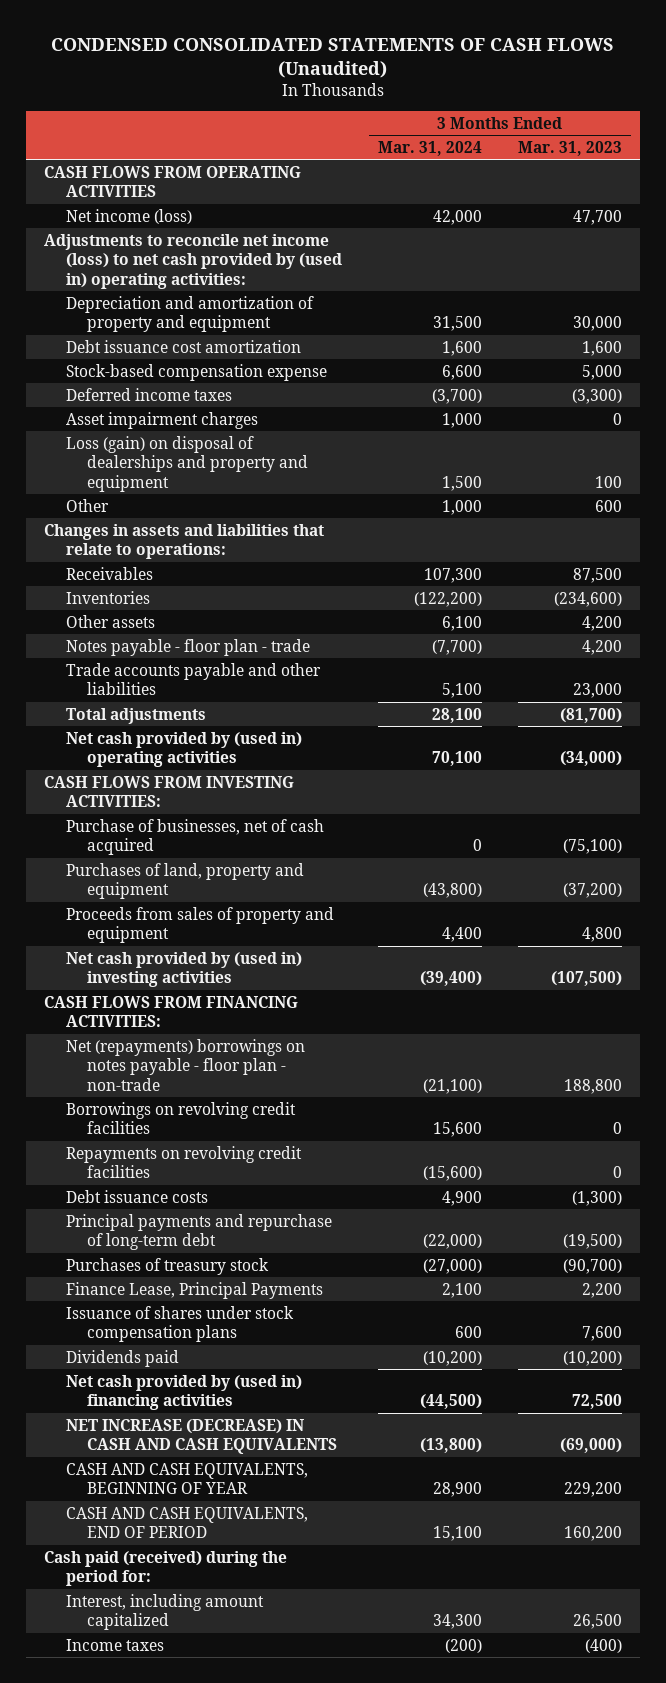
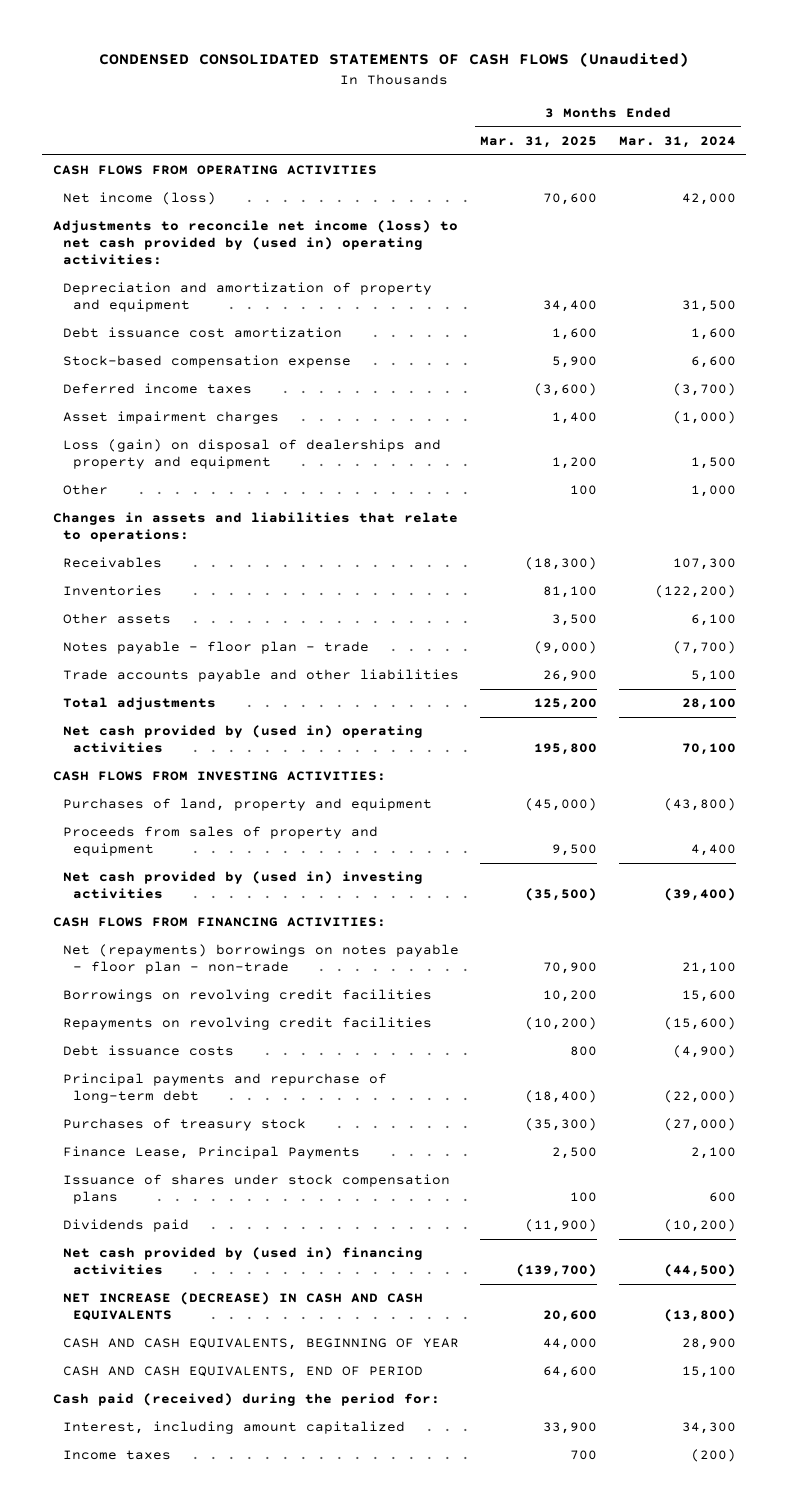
[517,140,622,156] Mar. 31, 2023 -> none
none -> [480,135,598,148] Mar. 31, 2025
[441,412,482,428] 1,000 -> [672,411,736,425] (1,000)
[65,818,324,856] Purchase of businesses, net of cash acquired -> none
[422,1078,482,1094] (21,100) -> [681,962,736,975] 21,100
[441,1190,482,1206] 4,900 -> [672,1045,736,1059] (4,900)

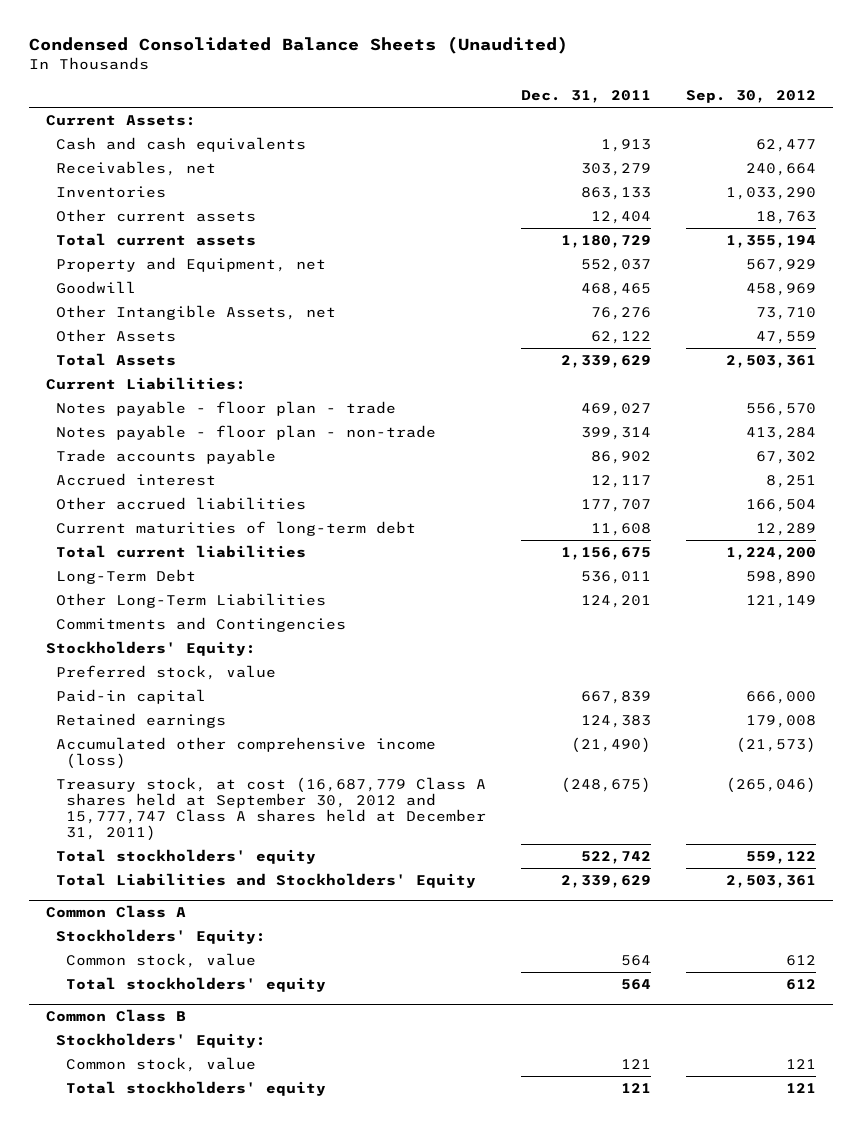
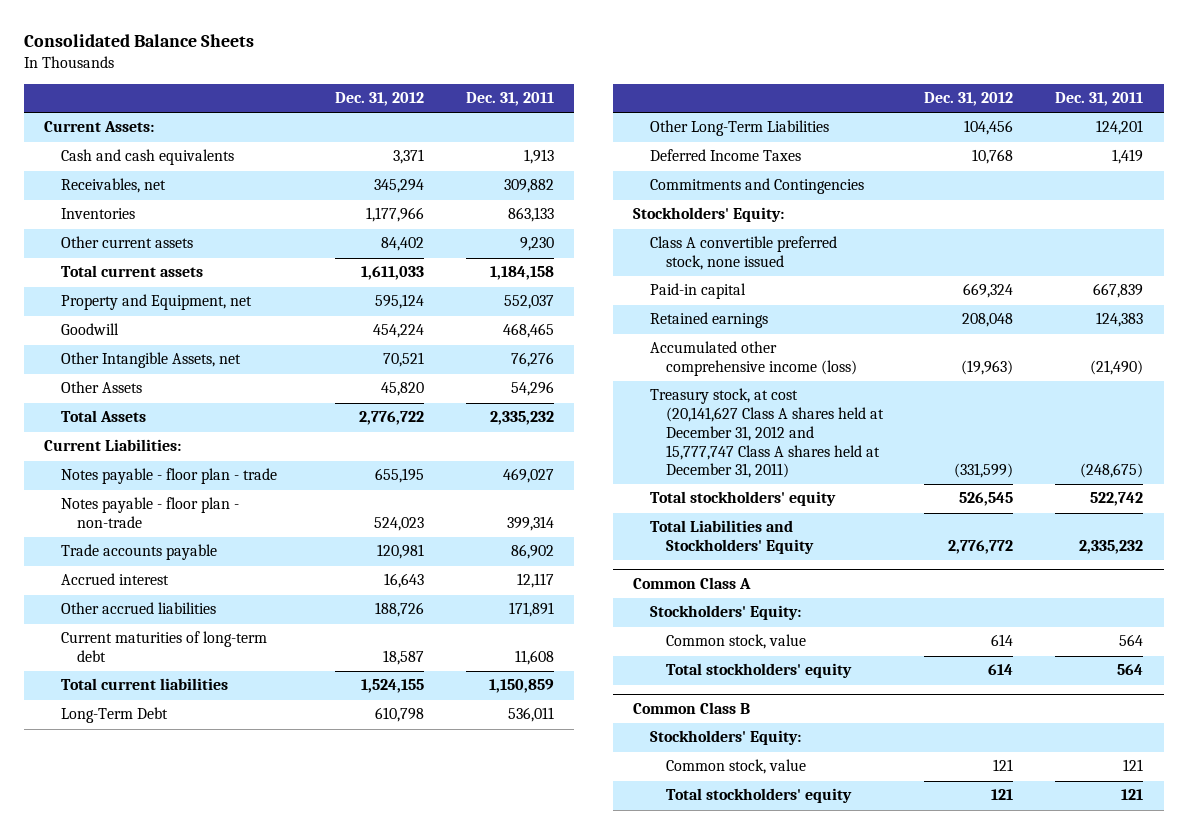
[28,36,568,55] Condensed Consolidated Balance Sheets (Unaudited) -> [23,34,254,48] Consolidated Balance Sheets
[685,89,816,103] Sep. 30, 2012 -> none
none -> [335,91,425,106] Dec. 31, 2012
[581,163,652,177] 303,279 -> [503,179,554,194] 309,882
[591,211,652,225] 12,404 -> [519,237,554,252] 9,230
[561,235,652,249] 1,180,729 -> [489,266,554,281] 1,184,158
[591,331,652,345] 62,122 -> [510,381,554,397] 54,296
[561,355,652,369] 2,339,629 -> [489,411,554,426] 2,335,232
[581,499,652,513] 177,707 -> [508,602,554,618] 171,891
[561,547,652,561] 1,156,675 -> [488,679,554,694] 1,150,859
none -> [649,149,801,162] Deferred Income Taxes
[56,665,277,681] Preferred stock, value -> [649,236,837,271] Class A convertible preferred stock, none issued
[56,777,487,842] Treasury stock, at cost (16,687,779 Class A shares held at September 30, 2012 and 15,777,747 Class A shares held at December 31, 2011) -> [649,388,885,479] Treasury stock, at cost (20,141,627 Class A shares held at December 31, 2012 and 15,777,747 Class A shares held at December 31, 2011)
[561,875,652,889] 2,339,629 -> [1078,540,1143,555] 2,335,232

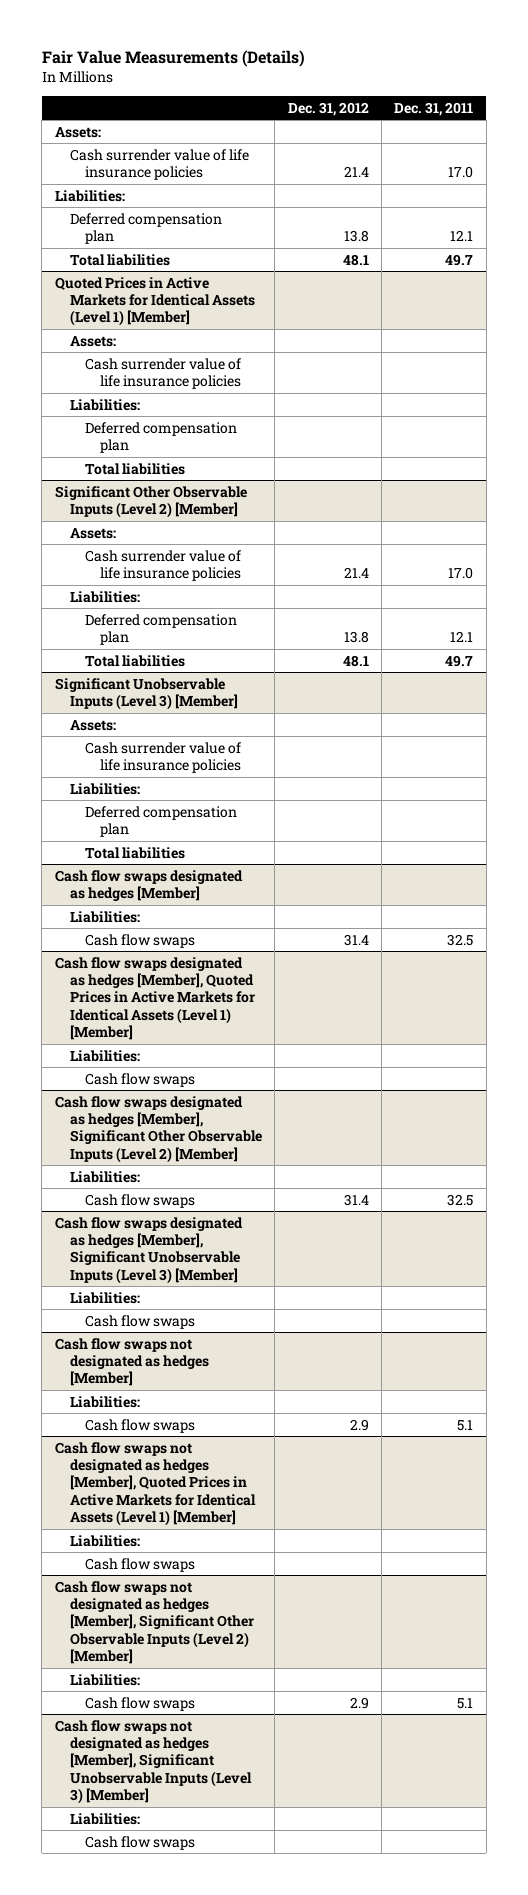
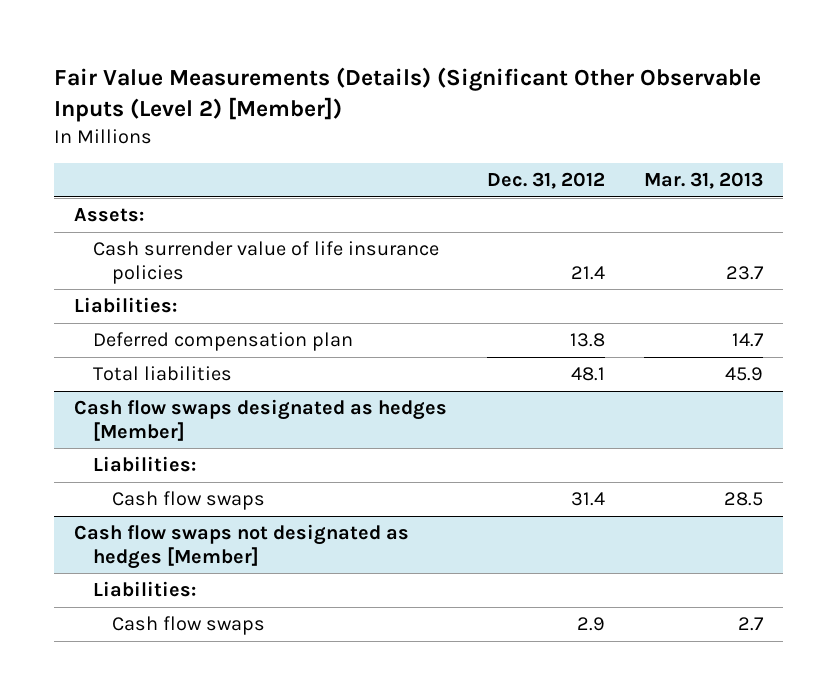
[41,50,305,68] Fair Value Measurements (Details) -> [54,67,762,123] Fair Value Measurements (Details) (Significant Other Observable Inputs (Level 2) [Member])
[394,101,474,116] Dec. 31, 2011 -> none
none -> [644,172,764,190] Mar. 31, 2013
[54,276,255,327] Quoted Prices in Active Markets for Identical Assets (Level 1) [Member] -> none
[69,335,116,347] Assets: -> none
[84,357,241,390] Cash surrender value of life insurance policies -> none
[69,398,140,411] Liabilities: -> none
[84,421,237,454] Deferred compensation plan -> none
[84,462,185,475] Total liabilities -> none
[54,485,247,519] Significant Other Observable Inputs (Level 2) [Member] -> none
[69,527,116,539] Assets: -> none
[84,549,241,582] Cash surrender value of life insurance policies -> none
[69,590,140,603] Liabilities: -> none
[84,613,237,646] Deferred compensation plan -> none
[84,654,185,667] Total liabilities -> none
[54,677,238,711] Significant Unobservable Inputs (Level 3) [Member] -> none
[69,719,116,731] Assets: -> none
[84,741,241,774] Cash surrender value of life insurance policies -> none
[69,782,140,795] Liabilities: -> none
[84,805,237,838] Deferred compensation plan -> none
[84,846,185,859] Total liabilities -> none
[54,956,255,1041] Cash flow swaps designated as hedges [Member], Quoted Prices in Active Markets for Identical Assets (Level 1) [Member] -> none
[69,1049,140,1062] Liabilities: -> none
[84,1072,195,1087] Cash flow swaps -> none
[54,1095,262,1163] Cash flow swaps designated as hedges [Member], Significant Other Observable Inputs (Level 2) [Member] -> none
[69,1170,140,1183] Liabilities: -> none
[84,1193,195,1208] Cash flow swaps -> none
[54,1216,243,1284] Cash flow swaps designated as hedges [Member], Significant Unobservable Inputs (Level 3) [Member] -> none
[69,1291,140,1304] Liabilities: -> none
[84,1314,195,1329] Cash flow swaps -> none
[54,1441,256,1527] Cash flow swaps not designated as hedges [Member], Quoted Prices in Active Markets for Identical Assets (Level 1) [Member] -> none
[69,1534,140,1547] Liabilities: -> none
[84,1557,195,1572] Cash flow swaps -> none
[54,1580,254,1665] Cash flow swaps not designated as hedges [Member], Significant Other Observable Inputs (Level 2) [Member] -> none
[69,1673,140,1686] Liabilities: -> none
[84,1696,195,1711] Cash flow swaps -> none
[54,1719,252,1805] Cash flow swaps not designated as hedges [Member], Significant Unobservable Inputs (Level 3) [Member] -> none
[69,1812,140,1825] Liabilities: -> none
[84,1835,195,1850] Cash flow swaps -> none

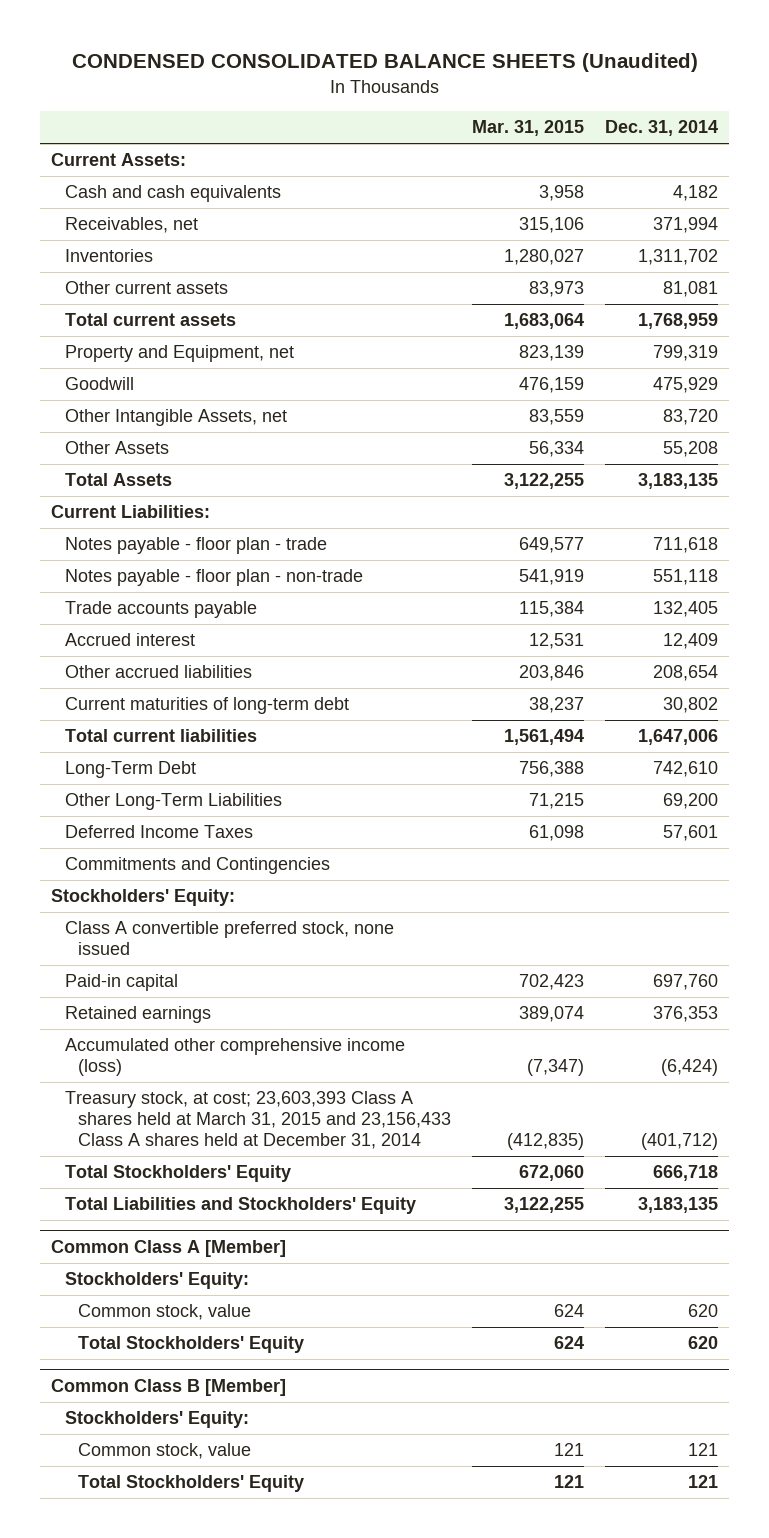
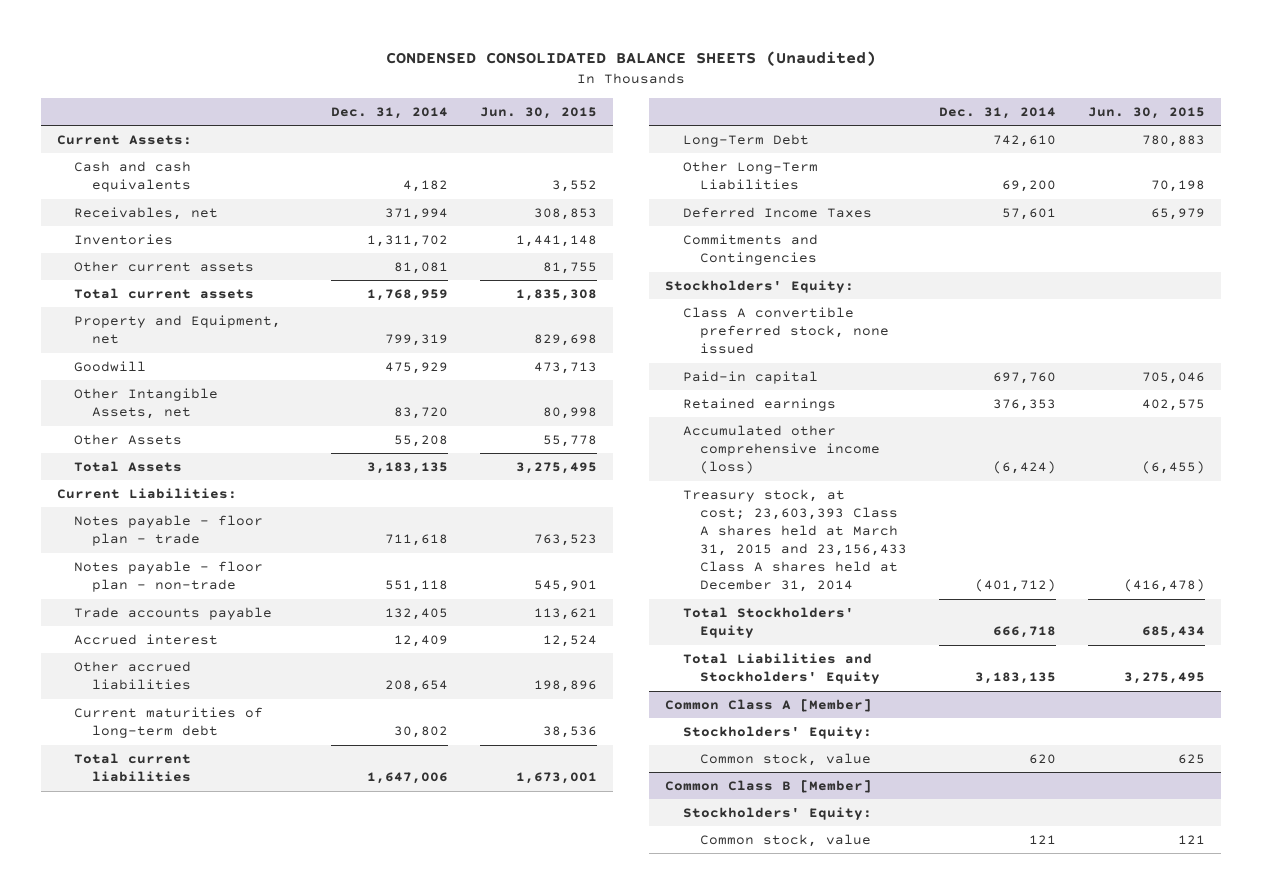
[472,120,585,137] Mar. 31, 2015 -> none
none -> [479,106,597,119] Jun. 30, 2015
[78,1336,305,1354] Total Stockholders' Equity -> none
[78,1475,305,1493] Total Stockholders' Equity -> none

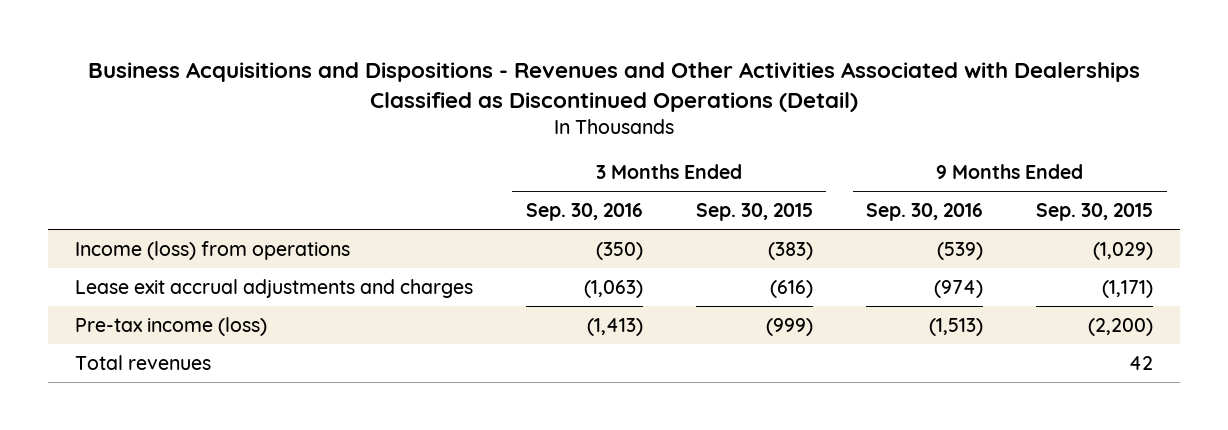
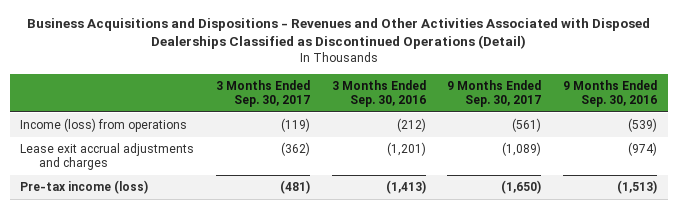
[87,62,1140,113] Business Acquisitions and Dispositions - Revenues and Other Activities Associated with Dealerships Classified as Discontinued Operations (Detail) -> [26,17,650,50] Business Acquisitions and Dispositions - Revenues and Other Activities Associated with Disposed Dealerships Classified as Discontinued Operations (Detail)
[695,203,813,222] Sep. 30, 2015 -> none
[1036,203,1154,222] Sep. 30, 2015 -> none
none -> [215,79,310,108] 3 Months Ended Sep. 30, 2017
none -> [447,79,542,108] 9 Months Ended Sep. 30, 2017
[595,241,643,260] (350) -> [396,117,426,132] (212)
[583,279,643,298] (1,063) -> [386,141,426,156] (1,201)
[74,354,211,370] Total revenues -> none

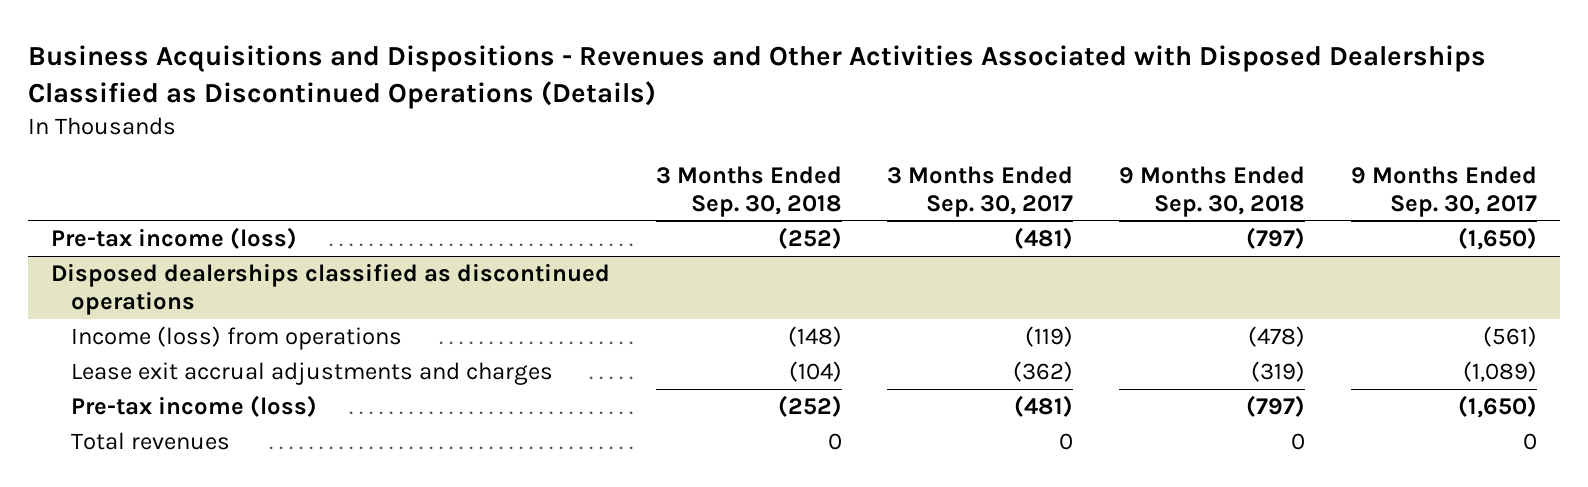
[26,17,650,50] Business Acquisitions and Dispositions - Revenues and Other Activities Associated with Disposed Dealerships Classified as Discontinued Operations (Detail) -> [27,44,1486,109] Business Acquisitions and Dispositions - Revenues and Other Activities Associated with Disposed Dealerships Classified as Discontinued Operations (Details)
[331,79,426,108] 3 Months Ended Sep. 30, 2016 -> none
[562,79,657,108] 9 Months Ended Sep. 30, 2016 -> none
none -> [655,165,842,217] 3 Months Ended Sep. 30, 2018
none -> [1119,165,1306,217] 9 Months Ended Sep. 30, 2018
none -> [50,226,297,249] Pre-tax income (loss)
none -> [50,262,610,315] Disposed dealerships classified as discontinued operations
none -> [71,431,231,450] Total revenues

